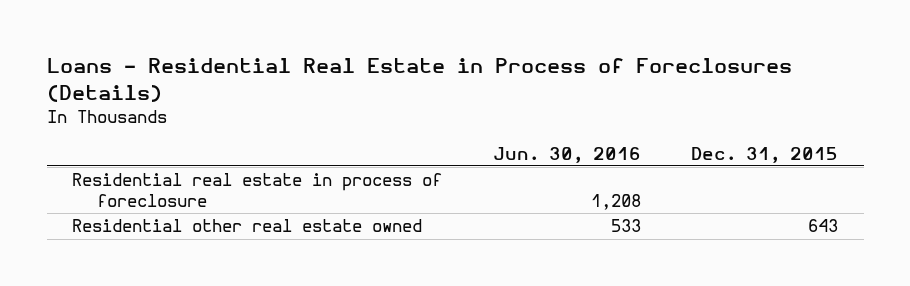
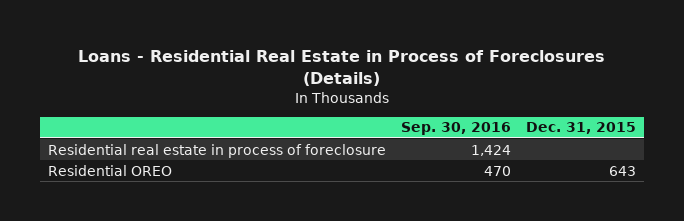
[492,146,641,163] Jun. 30, 2016 -> none
none -> [400,122,511,136] Sep. 30, 2016
[71,219,422,233] Residential other real estate owned -> [47,164,172,176] Residential OREO

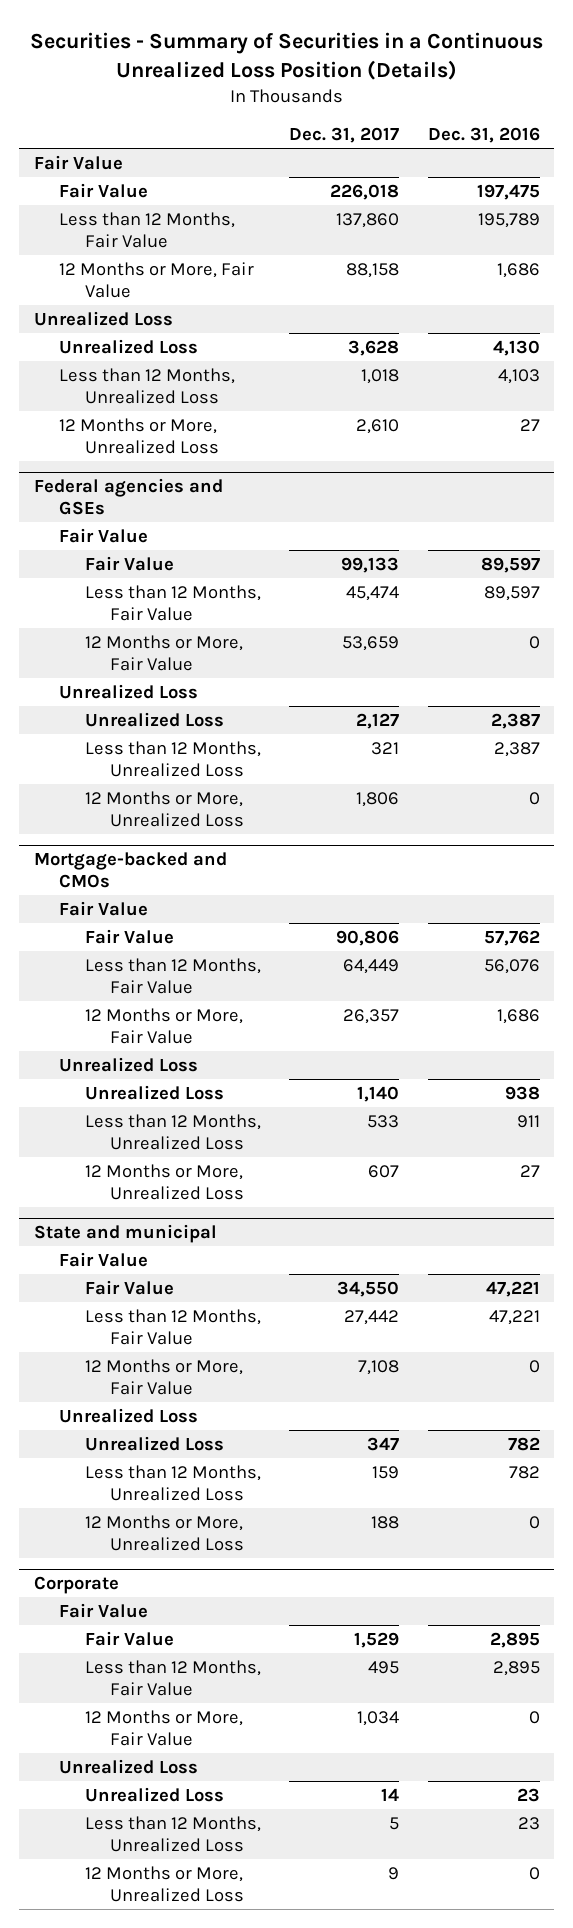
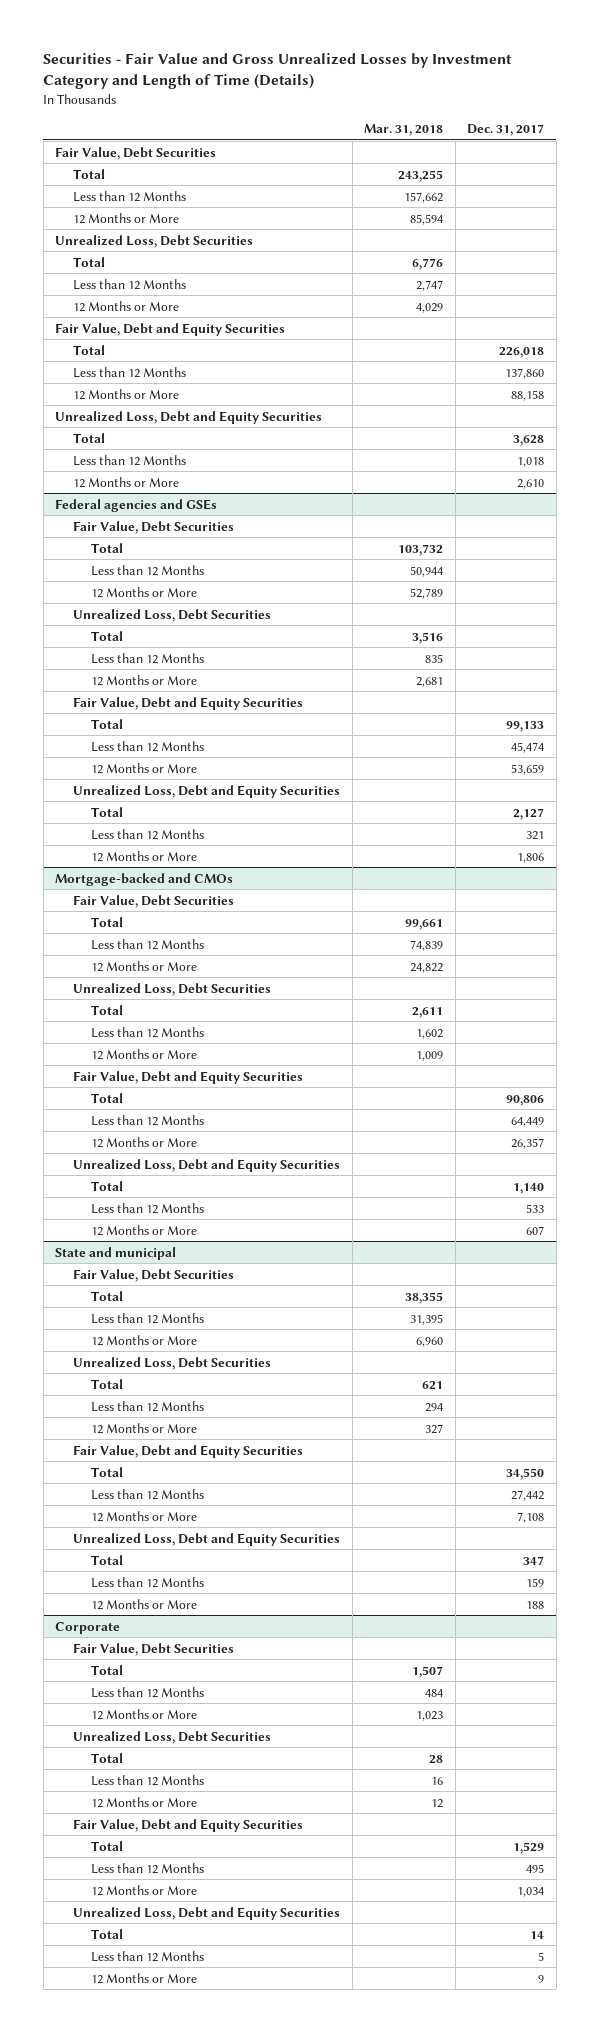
[29,32,543,80] Securities - Summary of Securities in a Continuous Unrealized Loss Position (Details) -> [43,53,513,90] Securities - Fair Value and Gross Unrealized Losses by Investment Category and Length of Time (Details)
[427,127,540,144] Dec. 31, 2016 -> none
none -> [364,123,444,136] Mar. 31, 2018
none -> [55,146,217,160] Fair Value, Debt Securities
none -> [72,168,105,179] Total
none -> [72,190,186,202] Less than 12 Months
none -> [72,212,179,224] 12 Months or More
none -> [55,234,254,248] Unrealized Loss, Debt Securities
none -> [72,256,105,267] Total
none -> [72,278,186,290] Less than 12 Months
none -> [72,300,179,312] 12 Months or More
[33,154,123,170] Fair Value -> [55,322,286,336] Fair Value, Debt and Equity Securities
[59,182,149,198] Fair Value -> [72,344,105,355] Total
[59,211,236,248] Less than 12 Months, Fair Value -> [72,366,186,378] Less than 12 Months
[59,261,255,298] 12 Months or More, Fair Value -> [72,388,179,400] 12 Months or More
[33,310,173,326] Unrealized Loss -> [55,410,323,424] Unrealized Loss, Debt and Equity Securities
[59,338,199,354] Unrealized Loss -> [72,432,105,443] Total
[59,367,236,404] Less than 12 Months, Unrealized Loss -> [72,454,186,466] Less than 12 Months
[59,417,219,454] 12 Months or More, Unrealized Loss -> [72,476,179,488] 12 Months or More
none -> [72,520,234,534] Fair Value, Debt Securities
none -> [90,542,123,553] Total
none -> [90,564,204,576] Less than 12 Months
none -> [90,586,197,598] 12 Months or More
none -> [72,608,271,622] Unrealized Loss, Debt Securities
none -> [90,630,123,641] Total
none -> [90,652,204,664] Less than 12 Months
none -> [90,674,197,686] 12 Months or More
[59,527,149,543] Fair Value -> [72,696,303,710] Fair Value, Debt and Equity Securities
[84,555,174,571] Fair Value -> [90,718,123,729] Total
[84,584,261,621] Less than 12 Months, Fair Value -> [90,740,204,752] Less than 12 Months
[84,634,243,671] 12 Months or More, Fair Value -> [90,762,197,774] 12 Months or More
[59,683,199,699] Unrealized Loss -> [72,784,340,798] Unrealized Loss, Debt and Equity Securities
[84,711,224,727] Unrealized Loss -> [90,806,123,817] Total
[84,740,261,777] Less than 12 Months, Unrealized Loss -> [90,828,204,840] Less than 12 Months
[84,790,245,827] 12 Months or More, Unrealized Loss -> [90,850,197,862] 12 Months or More
none -> [72,894,234,908] Fair Value, Debt Securities
none -> [90,916,123,927] Total
none -> [90,938,204,950] Less than 12 Months
none -> [90,960,197,972] 12 Months or More
none -> [72,982,271,996] Unrealized Loss, Debt Securities
none -> [90,1004,123,1015] Total
none -> [90,1026,204,1038] Less than 12 Months
none -> [90,1048,197,1060] 12 Months or More
[59,900,149,916] Fair Value -> [72,1070,303,1084] Fair Value, Debt and Equity Securities
[84,928,174,944] Fair Value -> [90,1092,123,1103] Total
[84,957,261,994] Less than 12 Months, Fair Value -> [90,1114,204,1126] Less than 12 Months
[84,1007,243,1044] 12 Months or More, Fair Value -> [90,1136,197,1148] 12 Months or More
[59,1056,199,1072] Unrealized Loss -> [72,1158,340,1172] Unrealized Loss, Debt and Equity Securities
[84,1084,224,1100] Unrealized Loss -> [90,1180,123,1191] Total
[84,1113,261,1150] Less than 12 Months, Unrealized Loss -> [90,1202,204,1214] Less than 12 Months
[84,1163,245,1200] 12 Months or More, Unrealized Loss -> [90,1224,197,1236] 12 Months or More
none -> [72,1268,234,1282] Fair Value, Debt Securities
none -> [90,1290,123,1301] Total
none -> [90,1312,204,1324] Less than 12 Months
none -> [90,1334,197,1346] 12 Months or More
none -> [72,1356,271,1370] Unrealized Loss, Debt Securities
none -> [90,1378,123,1389] Total
none -> [90,1400,204,1412] Less than 12 Months
none -> [90,1422,197,1434] 12 Months or More
[59,1251,149,1267] Fair Value -> [72,1444,303,1458] Fair Value, Debt and Equity Securities
[84,1279,174,1295] Fair Value -> [90,1466,123,1477] Total
[84,1308,261,1345] Less than 12 Months, Fair Value -> [90,1488,204,1500] Less than 12 Months
[84,1358,243,1395] 12 Months or More, Fair Value -> [90,1510,197,1522] 12 Months or More
[59,1407,199,1423] Unrealized Loss -> [72,1532,340,1546] Unrealized Loss, Debt and Equity Securities
[84,1435,224,1451] Unrealized Loss -> [90,1554,123,1565] Total
[84,1464,261,1501] Less than 12 Months, Unrealized Loss -> [90,1576,204,1588] Less than 12 Months
[84,1514,245,1551] 12 Months or More, Unrealized Loss -> [90,1598,197,1610] 12 Months or More
none -> [72,1642,234,1656] Fair Value, Debt Securities
none -> [90,1664,123,1675] Total
none -> [90,1686,204,1698] Less than 12 Months
none -> [90,1708,197,1720] 12 Months or More
none -> [72,1730,271,1744] Unrealized Loss, Debt Securities
none -> [90,1752,123,1763] Total
none -> [90,1774,204,1786] Less than 12 Months
none -> [90,1796,197,1808] 12 Months or More
[59,1602,149,1618] Fair Value -> [72,1818,303,1832] Fair Value, Debt and Equity Securities
[84,1630,174,1646] Fair Value -> [90,1840,123,1851] Total
[84,1659,261,1696] Less than 12 Months, Fair Value -> [90,1862,204,1874] Less than 12 Months
[84,1709,243,1746] 12 Months or More, Fair Value -> [90,1884,197,1896] 12 Months or More
[59,1758,199,1774] Unrealized Loss -> [72,1906,340,1920] Unrealized Loss, Debt and Equity Securities
[84,1786,224,1802] Unrealized Loss -> [90,1928,123,1939] Total
[84,1815,261,1852] Less than 12 Months, Unrealized Loss -> [90,1950,204,1962] Less than 12 Months
[84,1865,245,1902] 12 Months or More, Unrealized Loss -> [90,1972,197,1984] 12 Months or More

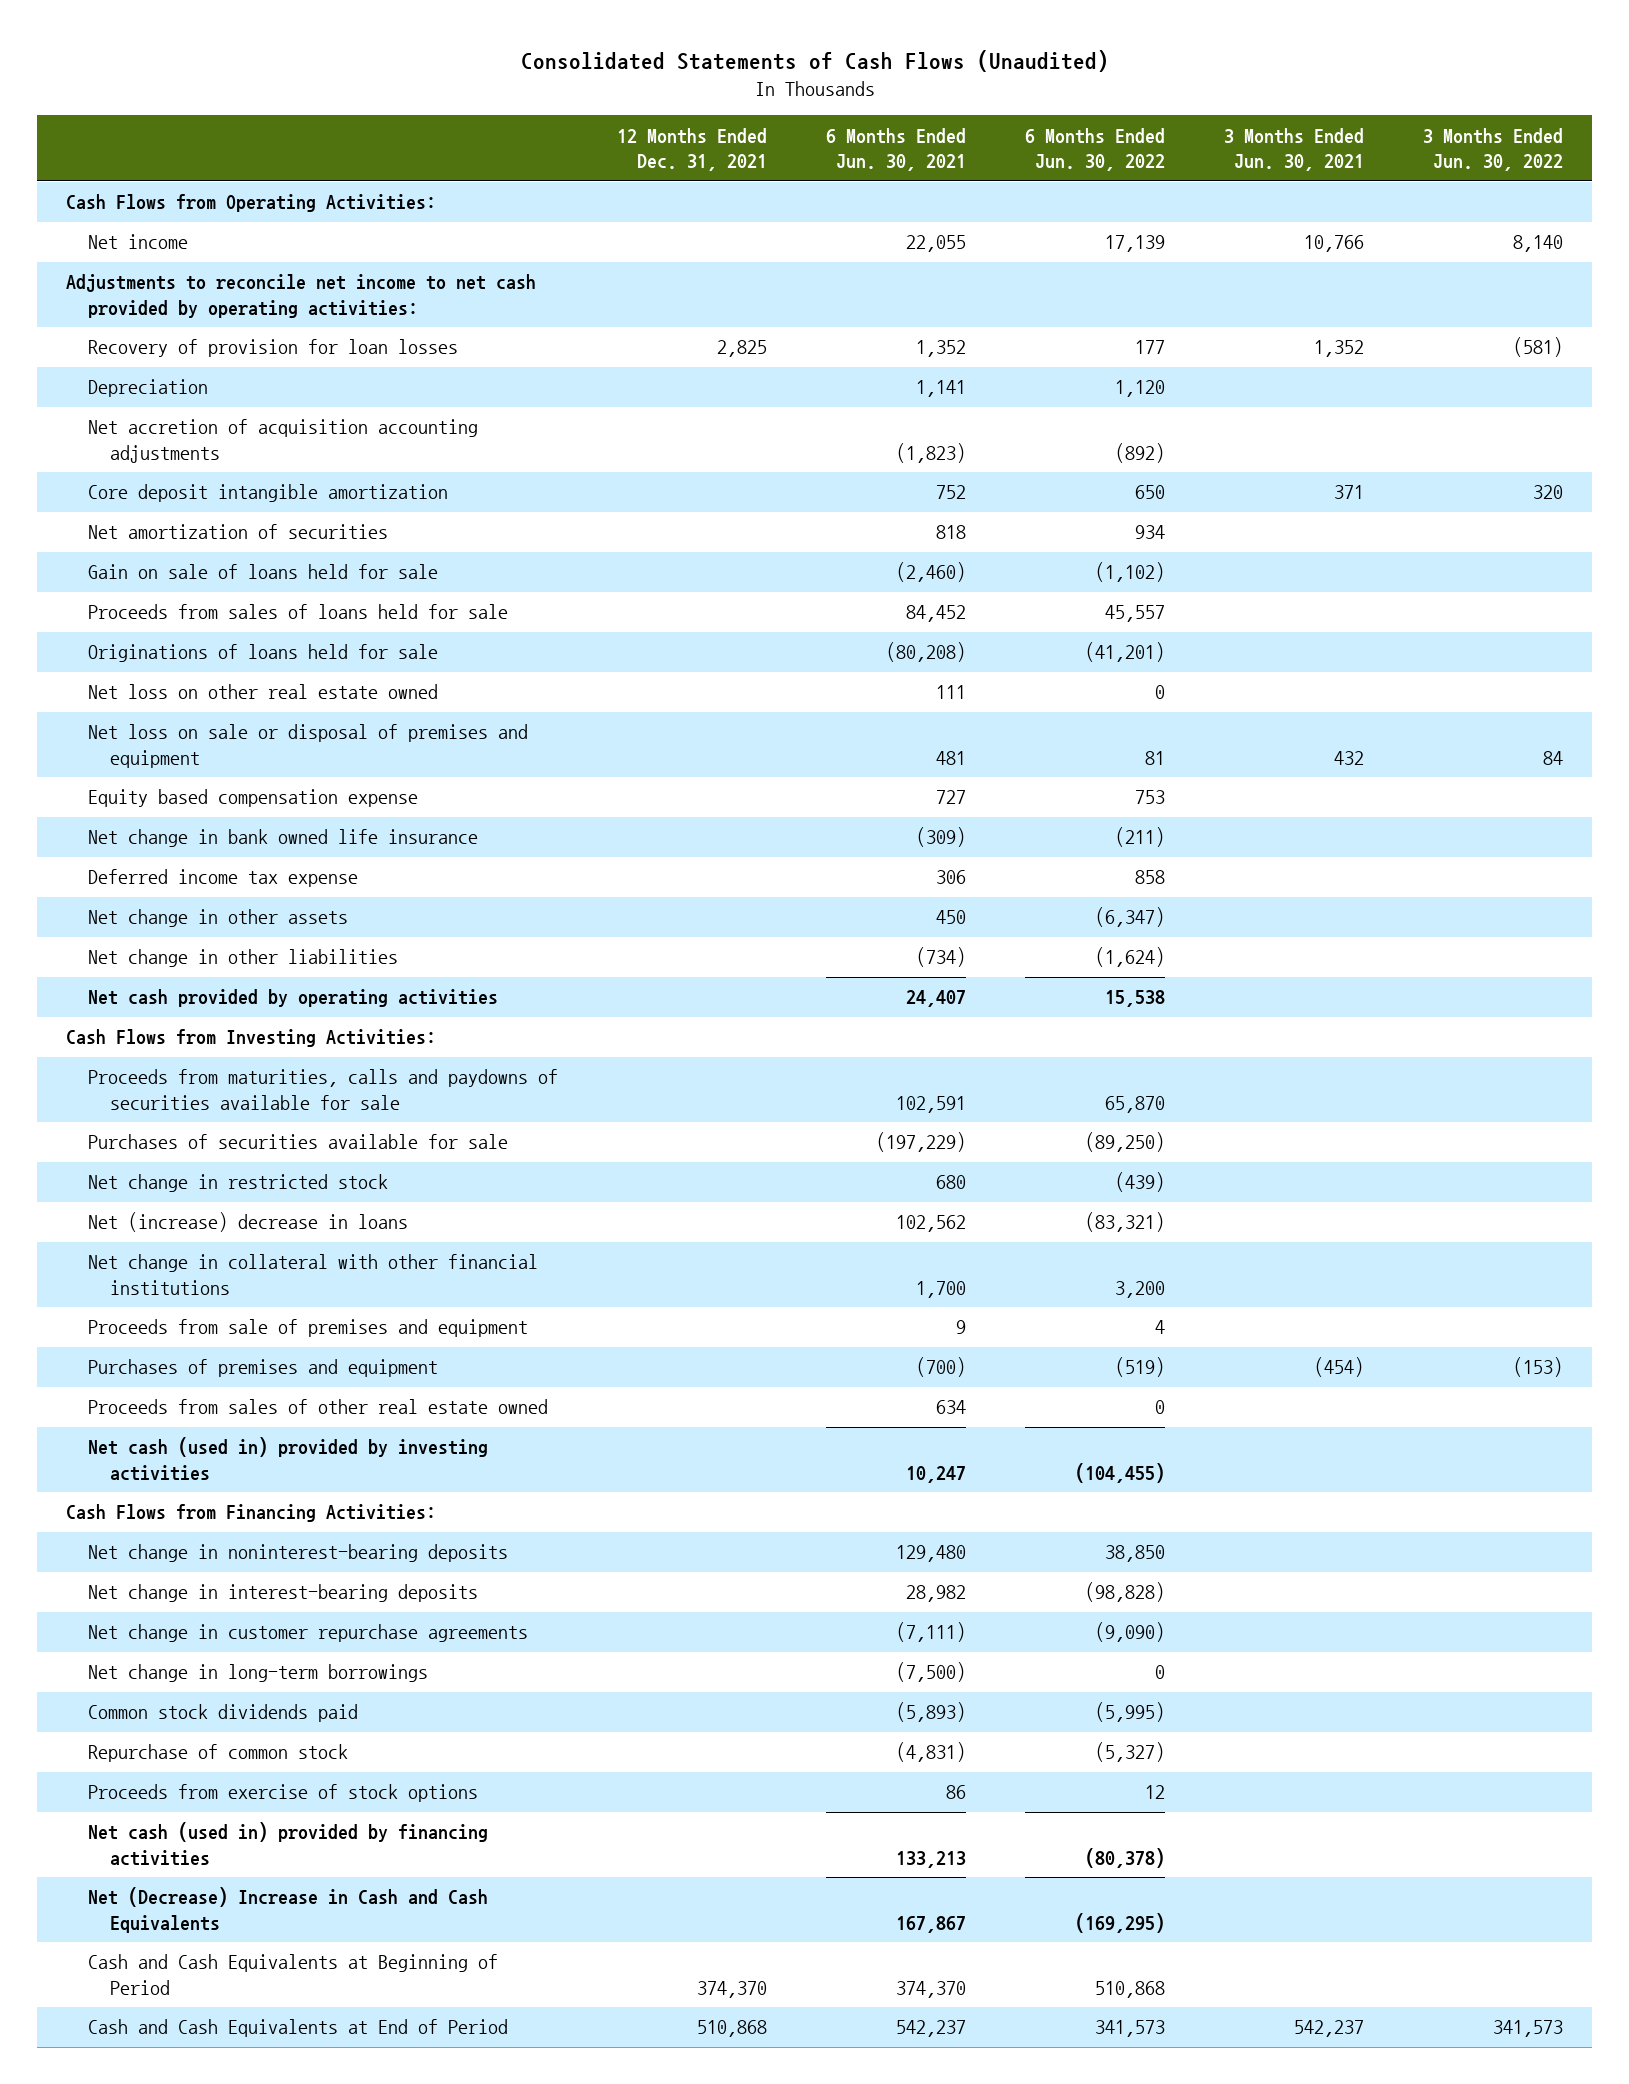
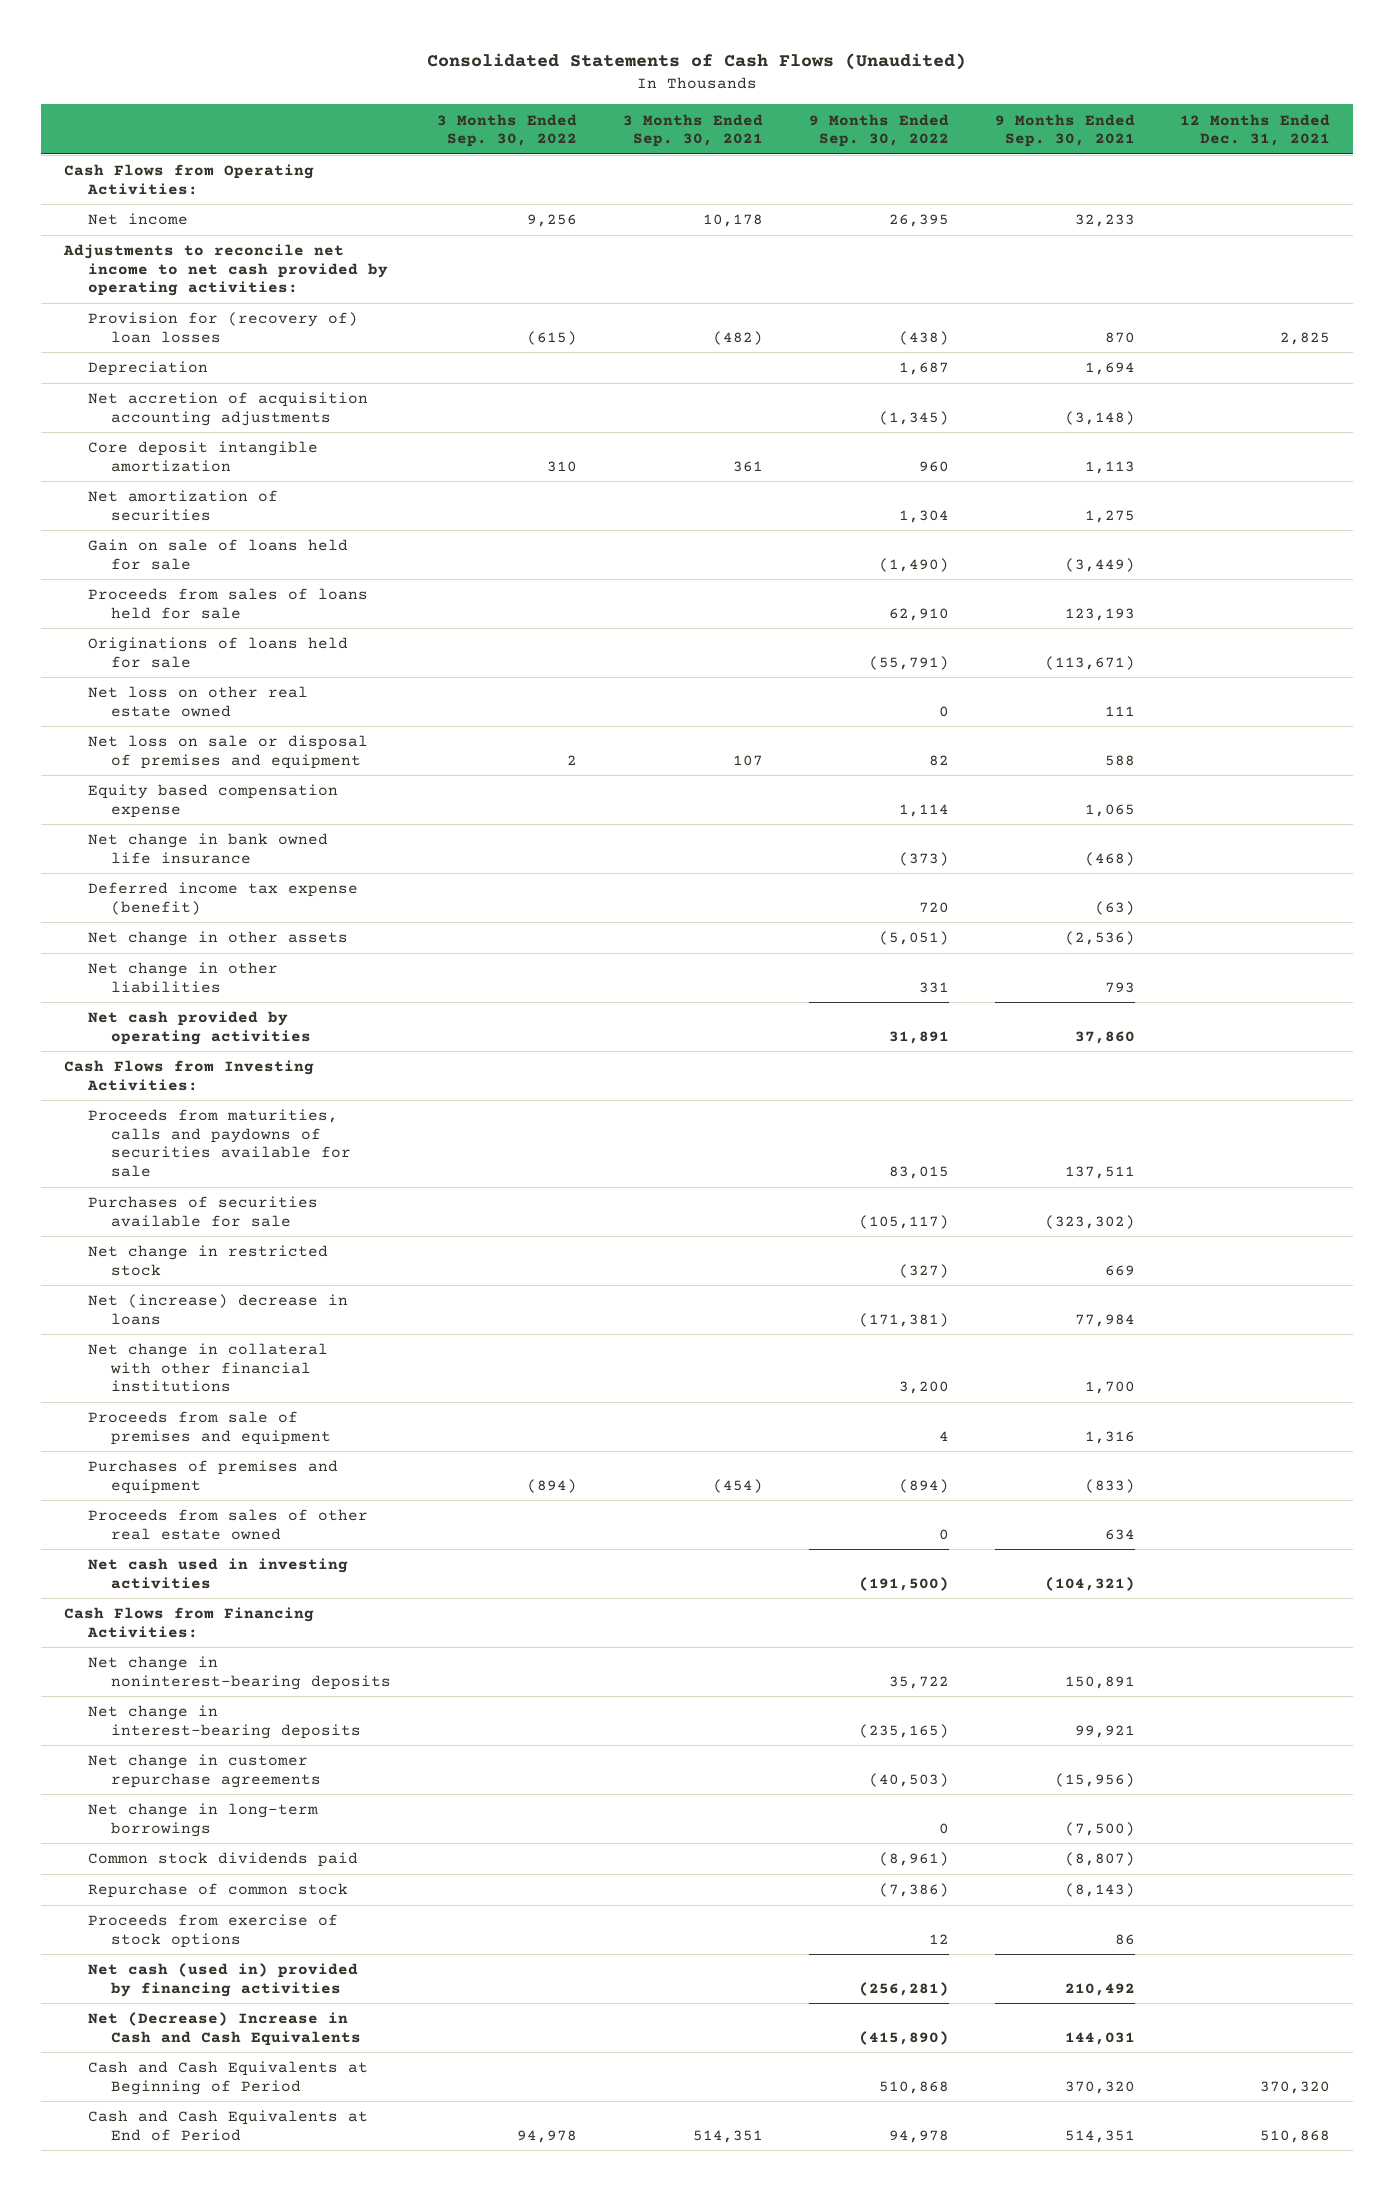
[825,127,966,172] 6 Months Ended Jun. 30, 2021 -> none
[1024,127,1165,172] 6 Months Ended Jun. 30, 2022 -> none
[1223,127,1364,172] 3 Months Ended Jun. 30, 2021 -> none
[1422,127,1563,172] 3 Months Ended Jun. 30, 2022 -> none
none -> [437,113,578,148] 3 Months Ended Sep. 30, 2022
none -> [623,113,764,148] 3 Months Ended Sep. 30, 2021
none -> [808,113,949,148] 9 Months Ended Sep. 30, 2022
none -> [994,113,1135,148] 9 Months Ended Sep. 30, 2021
[87,339,458,358] Recovery of provision for loan losses -> [87,312,358,343] Provision for (recovery of) loan losses
[87,869,358,888] Deferred income tax expense -> [87,882,358,915] Deferred income tax expense (benefit)
[87,1437,488,1481] Net cash (used in) provided by investing activities -> [87,1558,348,1589] Net cash used in investing activities
[696,1980,767,1998] 374,370 -> [1260,2080,1331,2094] 370,320

